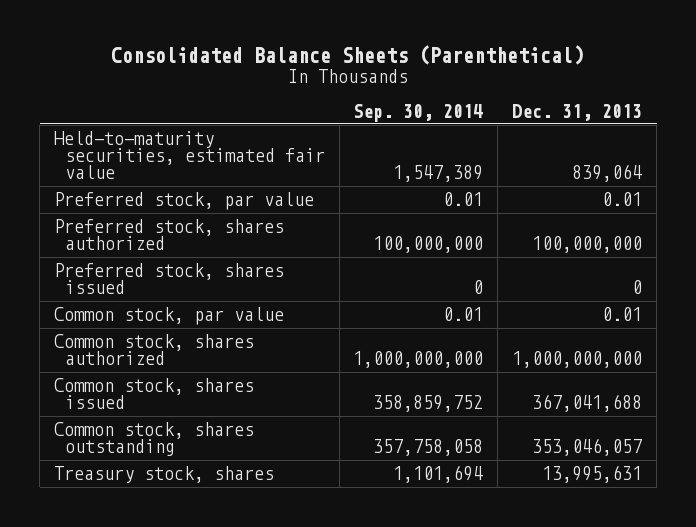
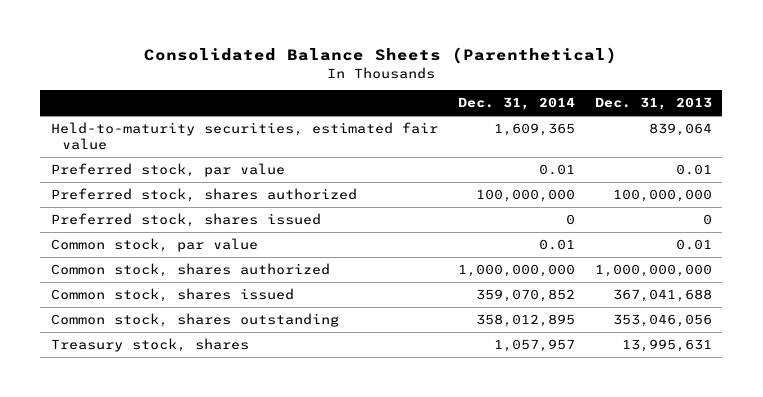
[353,103,484,122] Sep. 30, 2014 -> none
none -> [457,97,575,111] Dec. 31, 2014
[532,438,643,457] 353,046,057 -> [613,313,713,327] 353,046,056

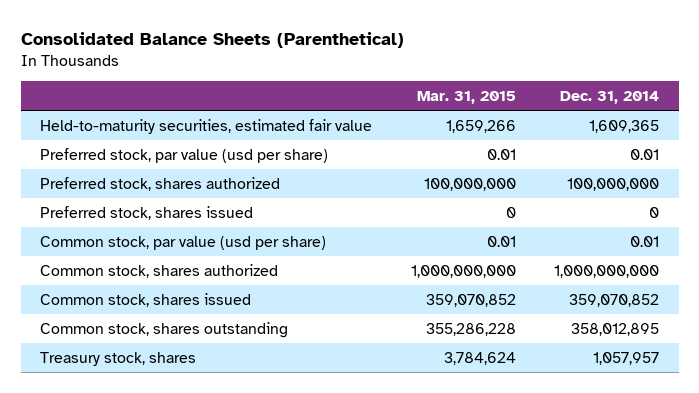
[595,97,713,111] Dec. 31, 2013 -> none
none -> [416,90,516,104] Mar. 31, 2015
[50,162,285,177] Preferred stock, par value -> [39,147,328,163] Preferred stock, par value (usd per share)
[50,237,258,252] Common stock, par value -> [39,235,326,250] Common stock, par value (usd per share)

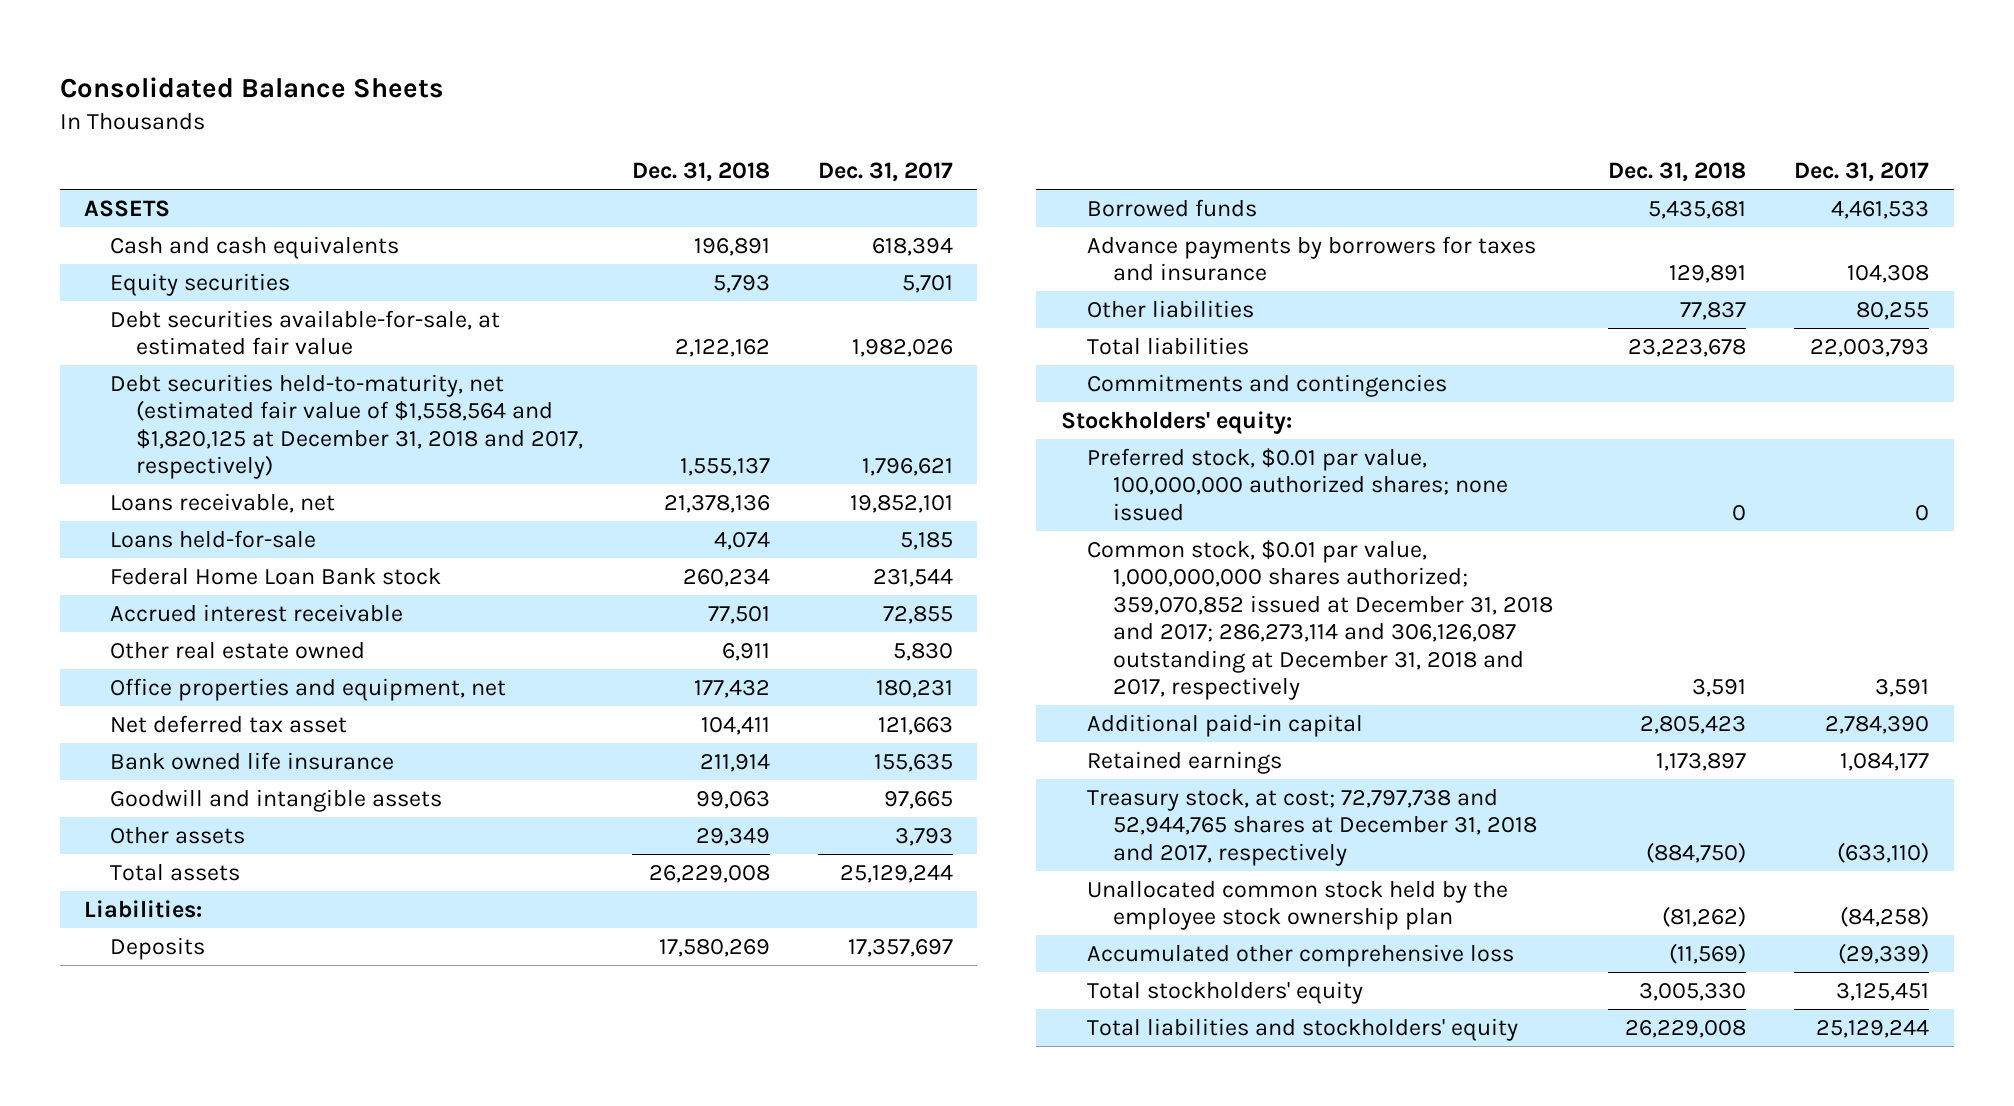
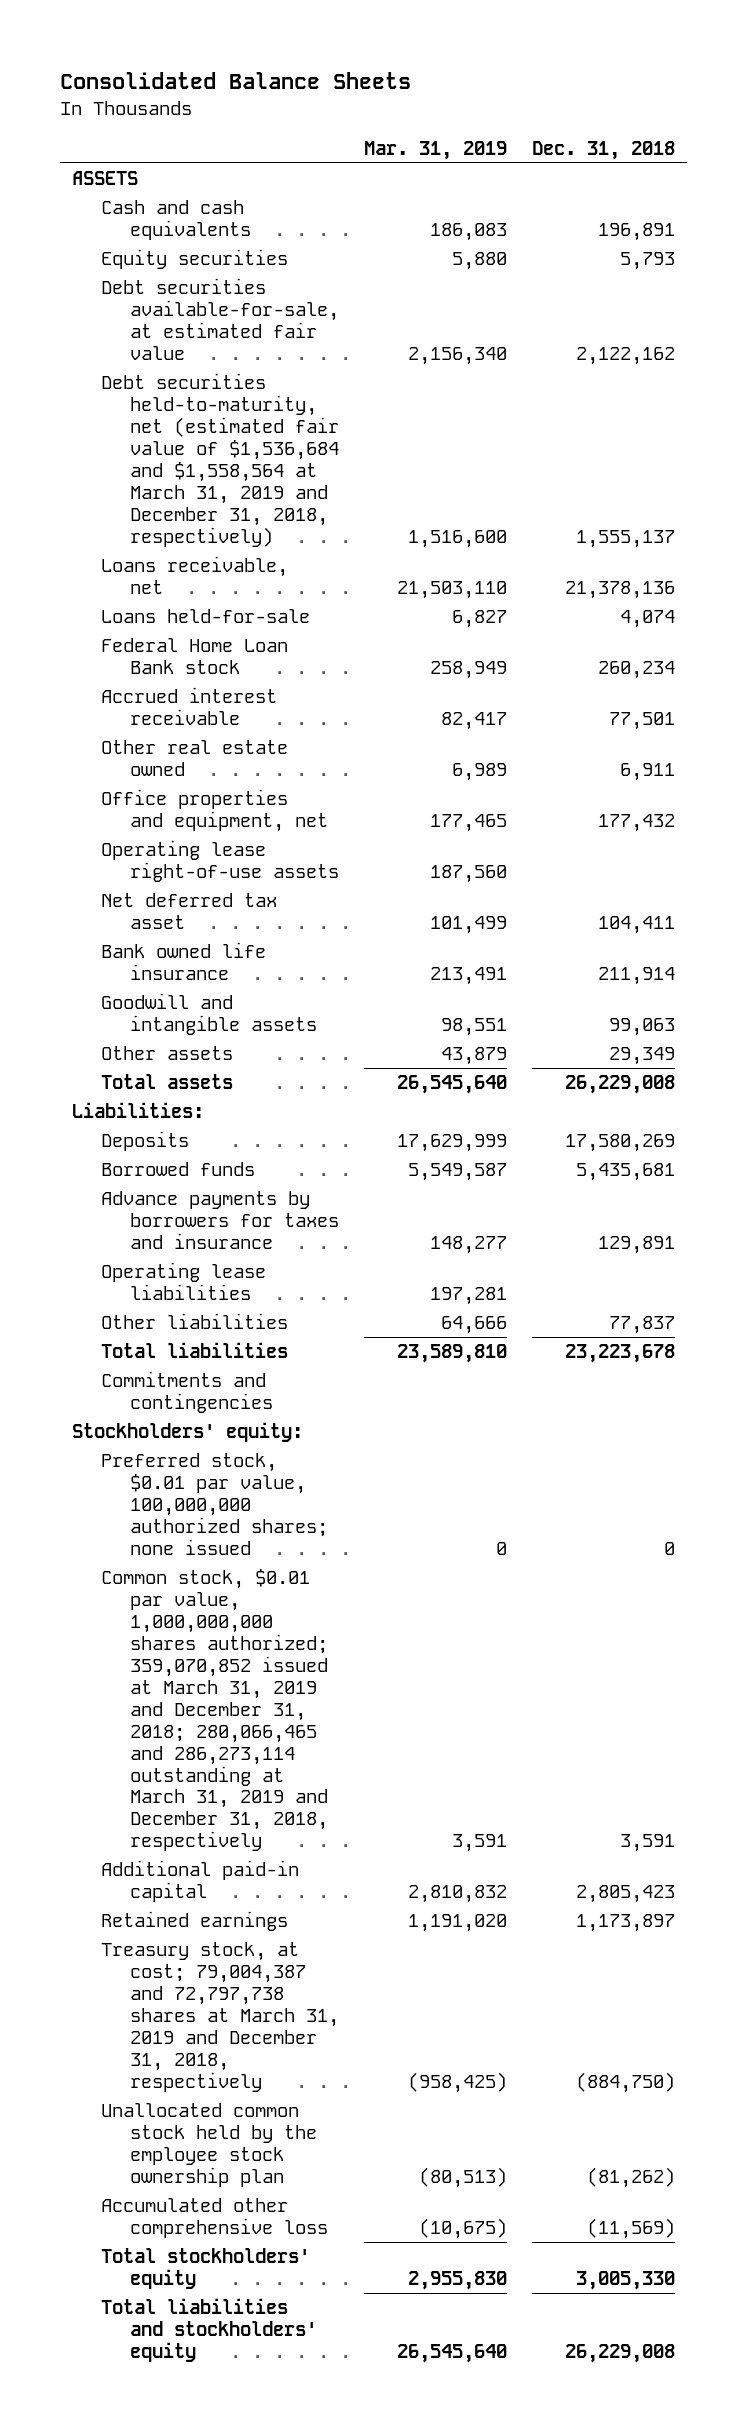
[817,162,953,183] Dec. 31, 2017 -> none
none -> [363,140,507,160] Mar. 31, 2019
[110,373,584,480] Debt securities held-to-maturity, net (estimated fair value of $1,558,564 and $1,820,125 at December 31, 2018 and 2017, respectively) -> [101,373,340,547] Debt securities held-to-maturity, net (estimated fair value of $1,536,684 and $1,558,564 at March 31, 2019 and December 31, 2018, respectively)
none -> [101,840,340,883] Operating lease right-of-use assets
none -> [101,1262,267,1301] Operating lease liabilities
[1086,539,1553,701] Common stock, $0.01 par value, 1,000,000,000 shares authorized; 359,070,852 issued at December 31, 2018 and 2017; 286,273,114 and 306,126,087 outstanding at December 31, 2018 and 2017, respectively -> [101,1569,329,1852] Common stock, $0.01 par value, 1,000,000,000 shares authorized; 359,070,852 issued at March 31, 2019 and December 31, 2018; 280,066,465 and 286,273,114 outstanding at March 31, 2019 and December 31, 2018, respectively
[1086,787,1537,866] Treasury stock, at cost; 72,797,738 and 52,944,765 shares at December 31, 2018 and 2017, respectively -> [101,1942,340,2092] Treasury stock, at cost; 79,004,387 and 72,797,738 shares at March 31, 2019 and December 31, 2018, respectively

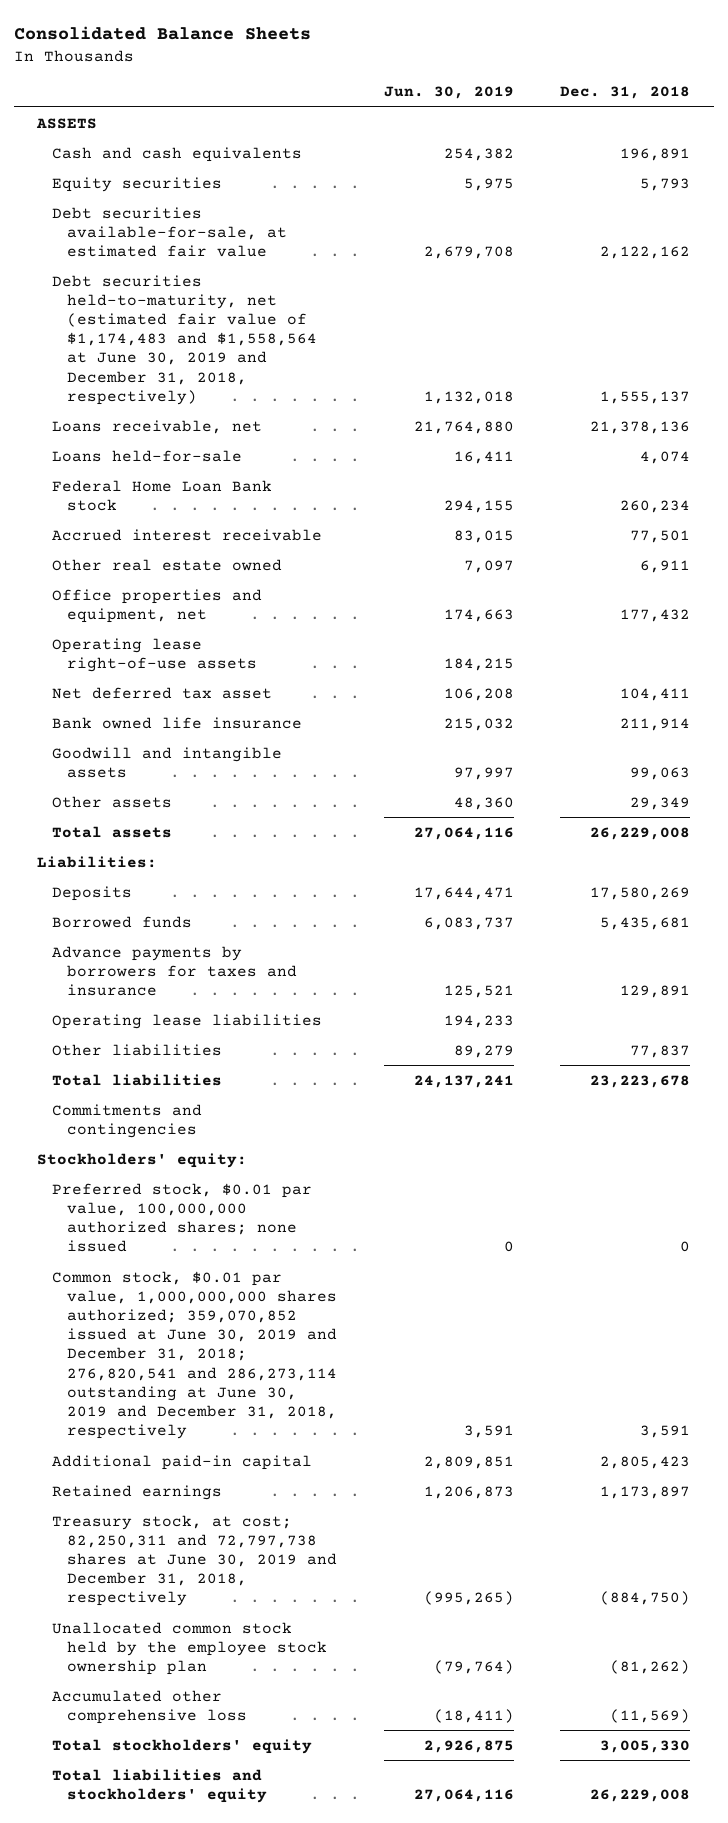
[363,140,507,160] Mar. 31, 2019 -> none
none -> [383,86,514,100] Jun. 30, 2019
[101,373,340,547] Debt securities held-to-maturity, net (estimated fair value of $1,536,684 and $1,558,564 at March 31, 2019 and December 31, 2018, respectively) -> [52,274,317,405] Debt securities held-to-maturity, net (estimated fair value of $1,174,483 and $1,558,564 at June 30, 2019 and December 31, 2018, respectively)
[101,1569,329,1852] Common stock, $0.01 par value, 1,000,000,000 shares authorized; 359,070,852 issued at March 31, 2019 and December 31, 2018; 280,066,465 and 286,273,114 outstanding at March 31, 2019 and December 31, 2018, respectively -> [52,1270,337,1440] Common stock, $0.01 par value, 1,000,000,000 shares authorized; 359,070,852 issued at June 30, 2019 and December 31, 2018; 276,820,541 and 286,273,114 outstanding at June 30, 2019 and December 31, 2018, respectively
[101,1942,340,2092] Treasury stock, at cost; 79,004,387 and 72,797,738 shares at March 31, 2019 and December 31, 2018, respectively -> [52,1514,337,1607] Treasury stock, at cost; 82,250,311 and 72,797,738 shares at June 30, 2019 and December 31, 2018, respectively

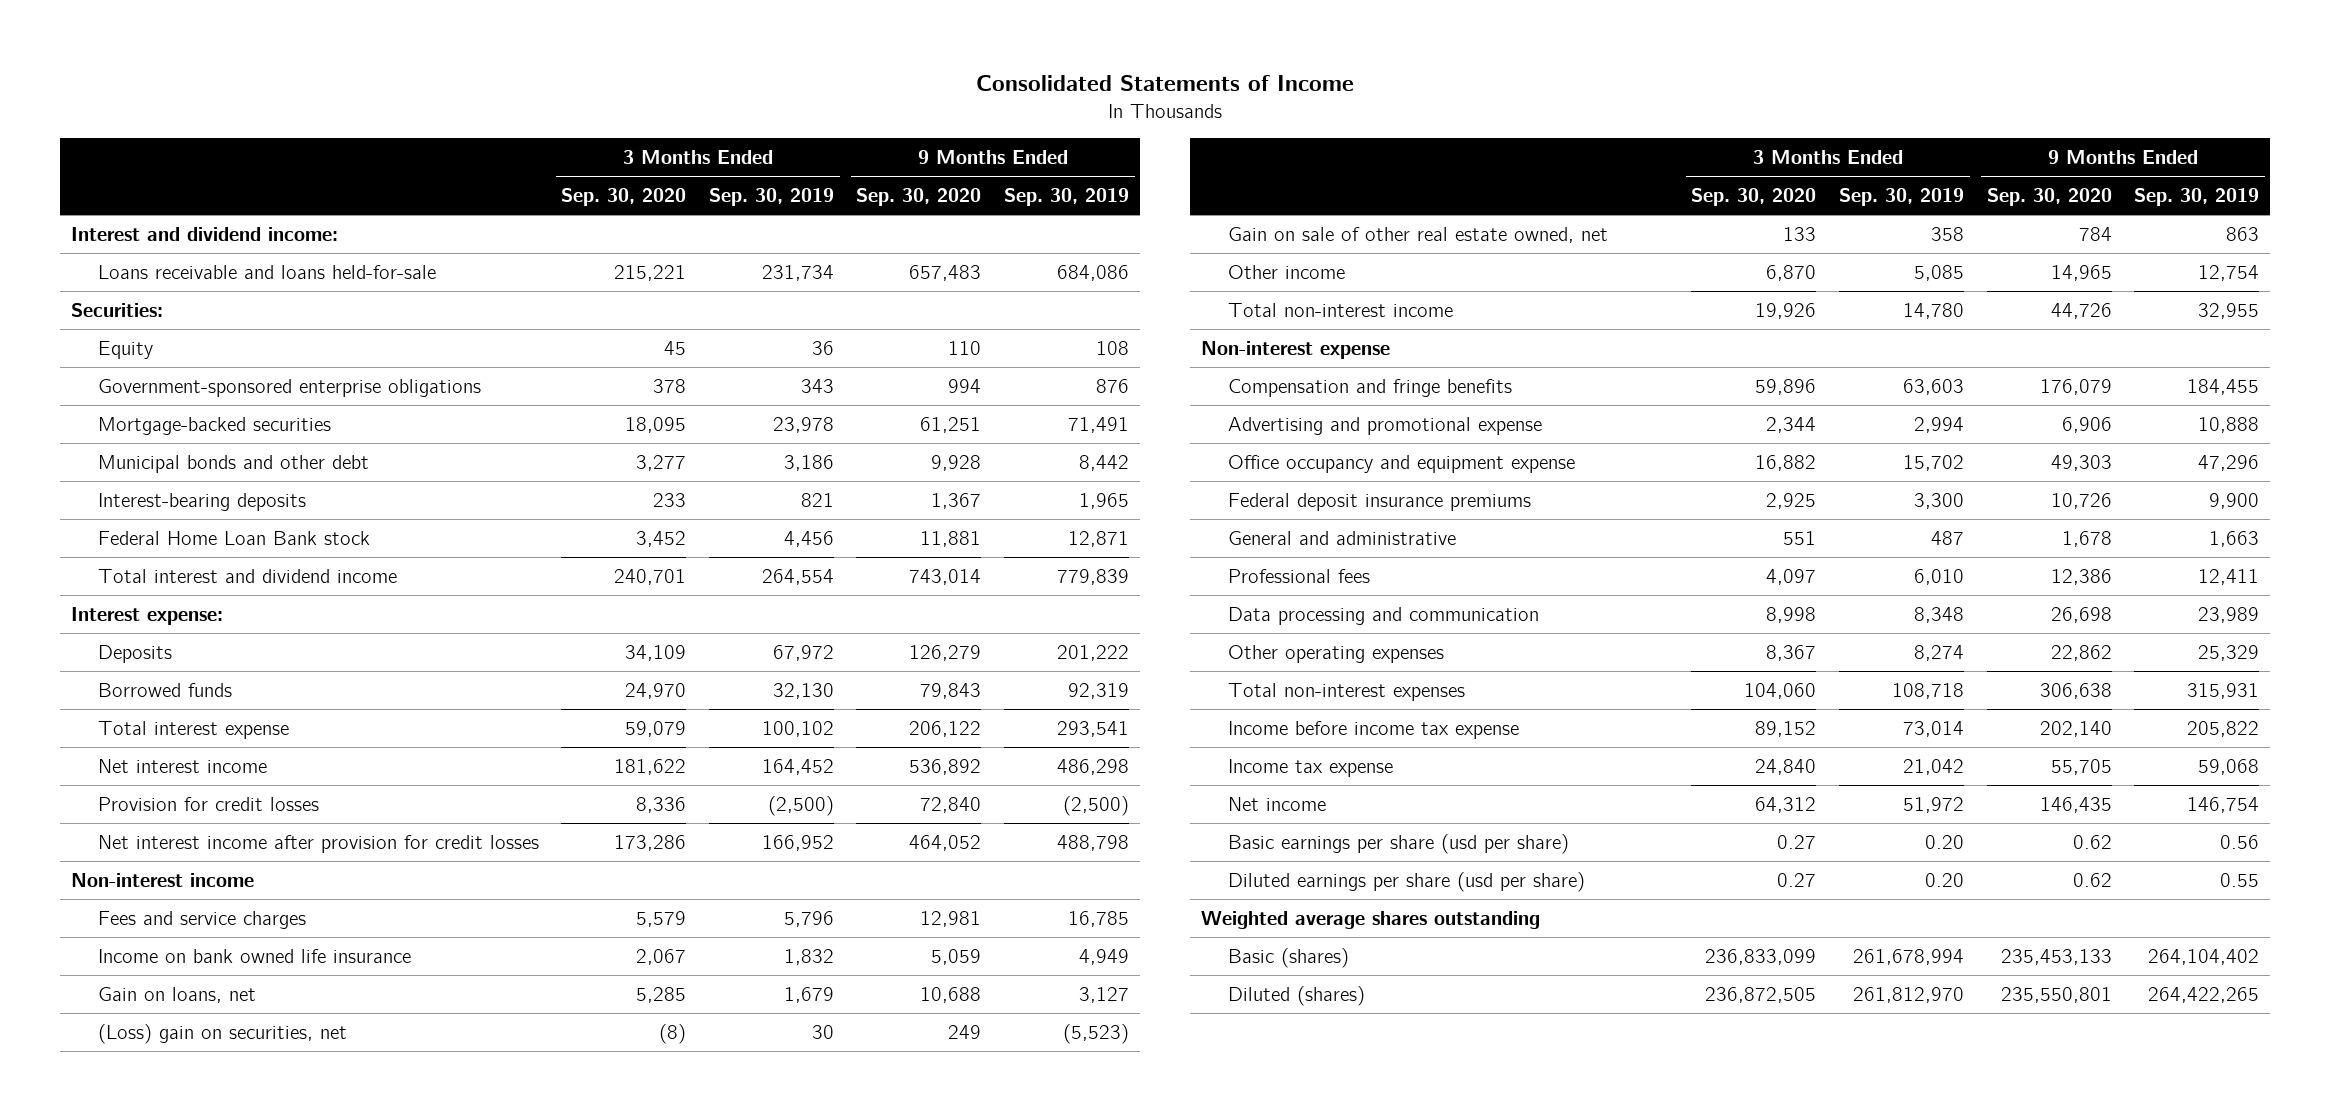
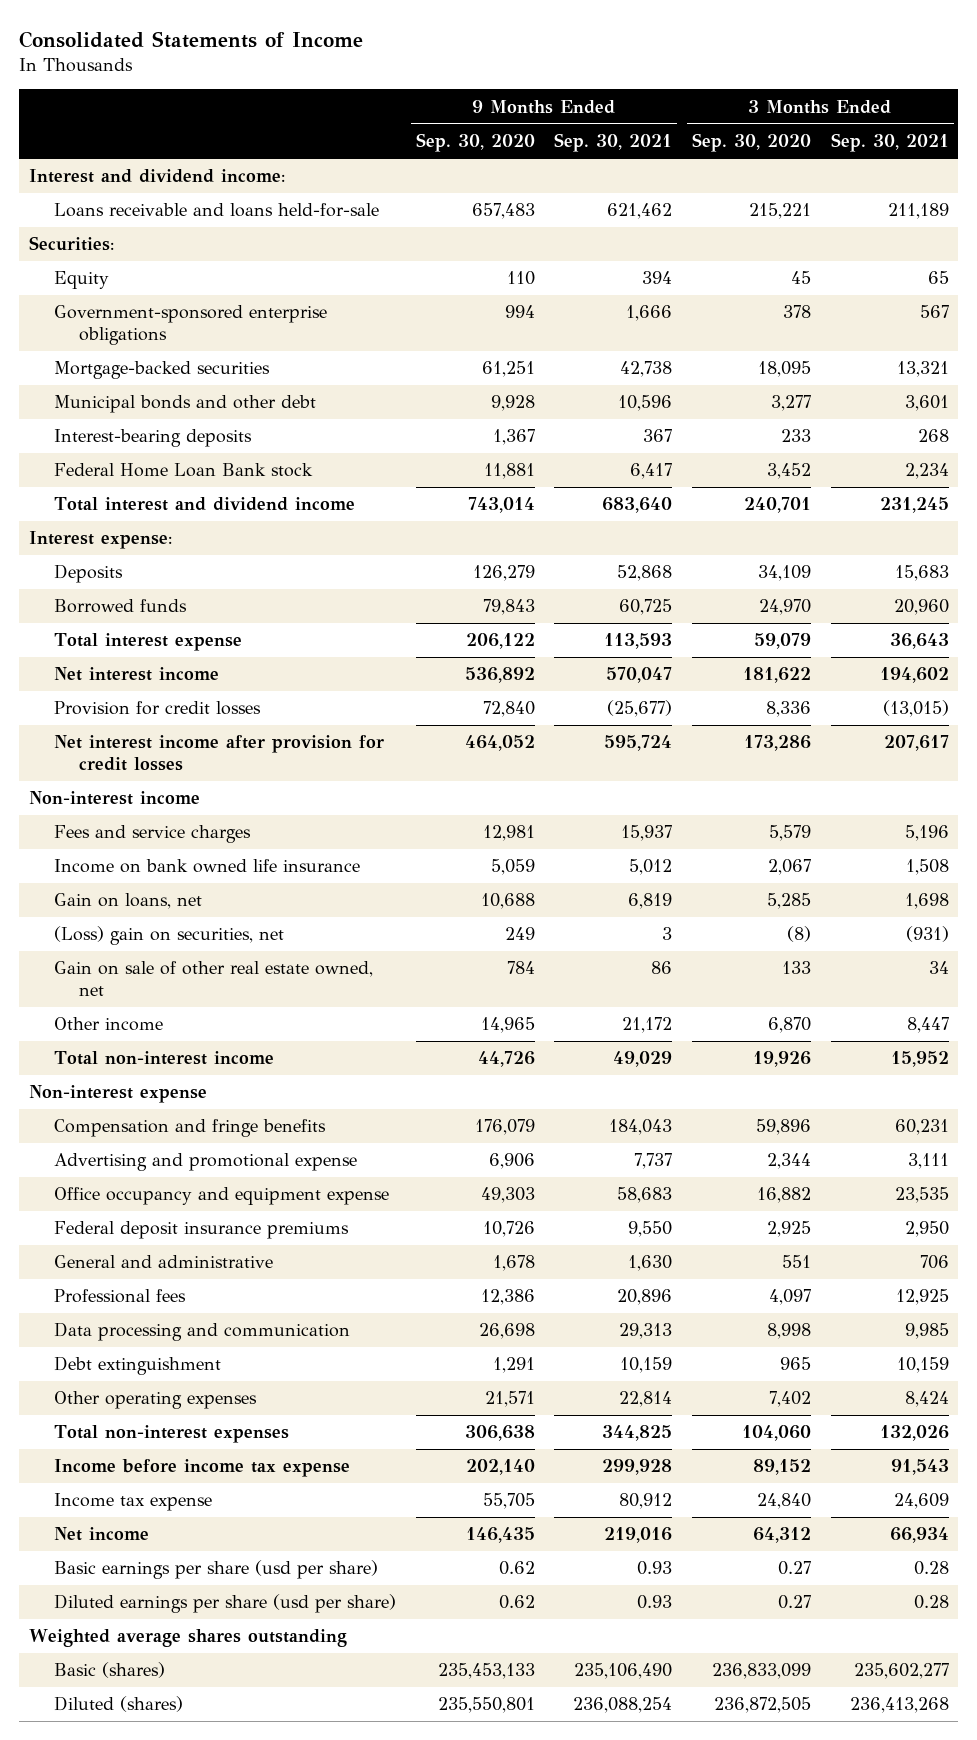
[708,188,834,207] Sep. 30, 2019 -> none
[1004,188,1130,207] Sep. 30, 2019 -> none
none -> [554,133,673,153] Sep. 30, 2021
none -> [830,133,949,153] Sep. 30, 2021
none -> [53,1356,221,1376] Debt extinguishment
[1766,644,1817,661] 8,367 -> [768,1391,811,1408] 7,402
[2050,644,2112,661] 22,862 -> [484,1391,535,1408] 21,571

